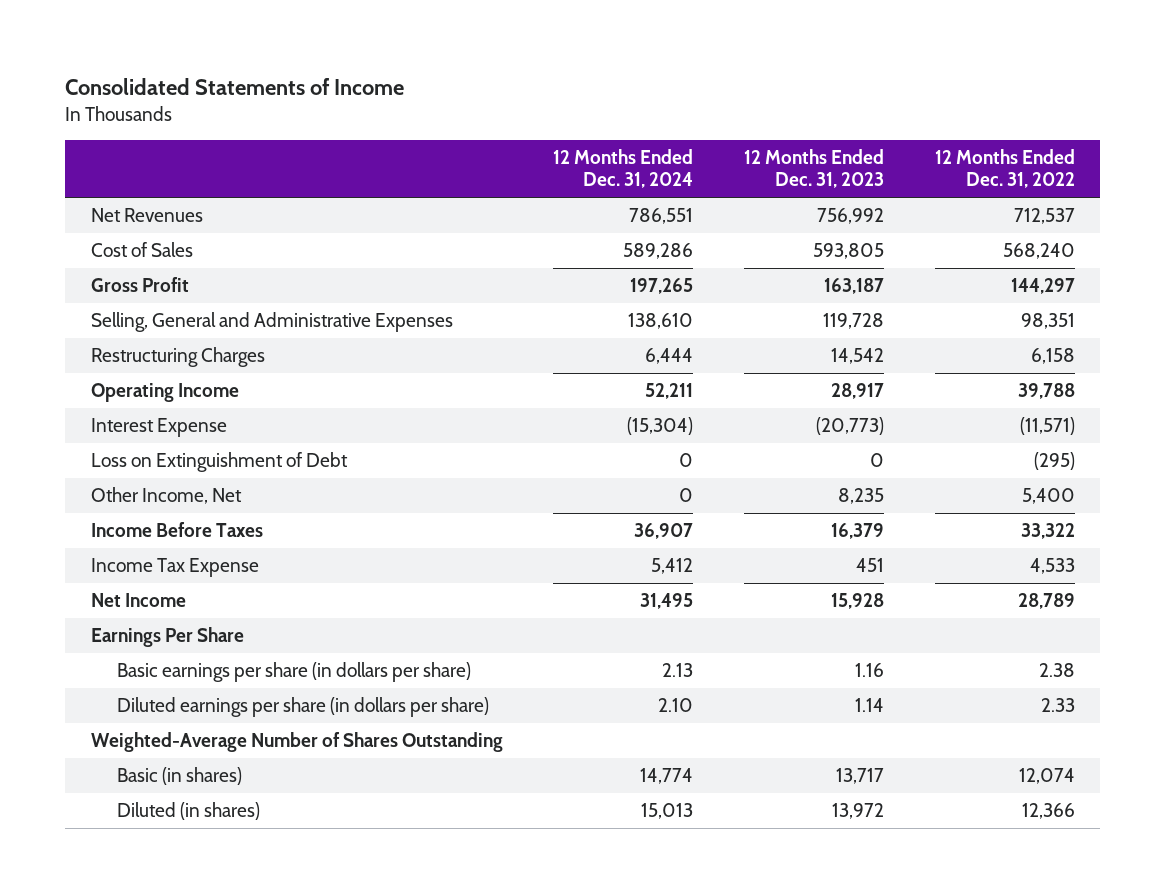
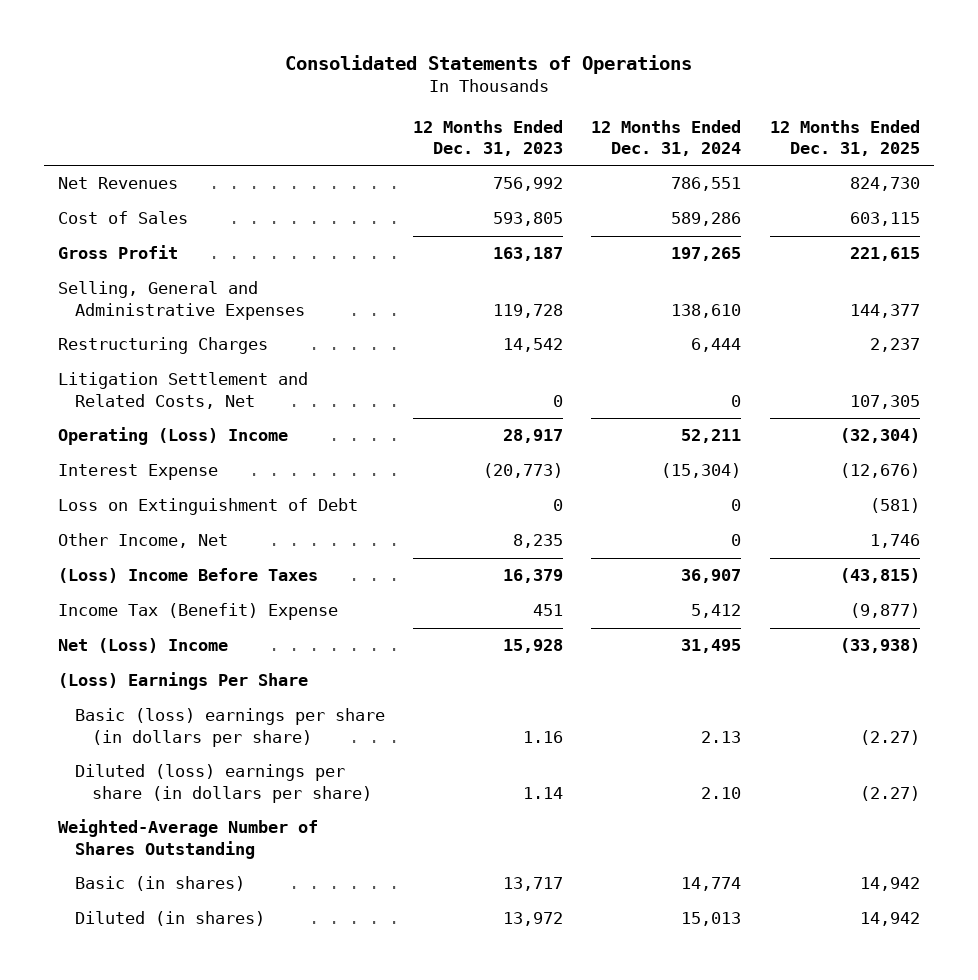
[65,77,405,95] Consolidated Statements of Income -> [284,54,692,74] Consolidated Statements of Operations
[934,149,1075,189] 12 Months Ended Dec. 31, 2022 -> none
none -> [769,119,920,157] 12 Months Ended Dec. 31, 2025
none -> [58,372,309,409] Litigation Settlement and Related Costs, Net
[90,383,239,403] Operating Income -> [58,427,289,446] Operating (Loss) Income
[90,522,263,538] Income Before Taxes -> [58,568,319,584] (Loss) Income Before Taxes
[90,558,259,578] Income Tax Expense -> [58,603,339,621] Income Tax (Benefit) Expense
[90,593,186,608] Net Income -> [58,638,229,654] Net (Loss) Income
[90,627,244,648] Earnings Per Share -> [58,672,309,691] (Loss) Earnings Per Share
[117,662,472,683] Basic earnings per share (in dollars per share) -> [74,708,385,747] Basic (loss) earnings per share (in dollars per share)
[117,697,490,718] Diluted earnings per share (in dollars per share) -> [74,764,372,803] Diluted (loss) earnings per share (in dollars per share)

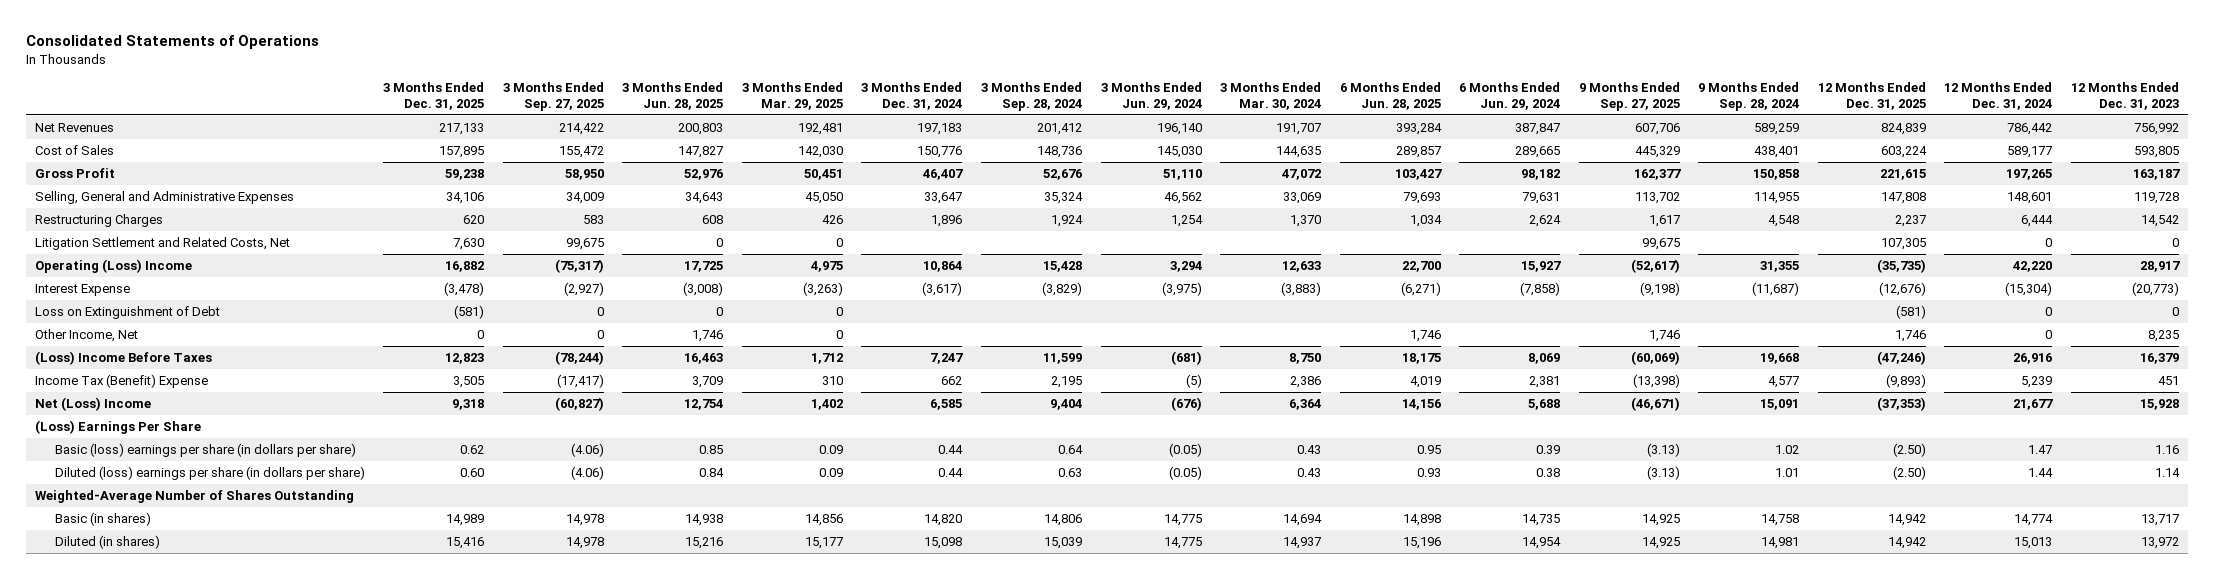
none -> [383,82,485,111] 3 Months Ended Dec. 31, 2025
none -> [502,82,604,112] 3 Months Ended Sep. 27, 2025
none -> [622,82,724,111] 3 Months Ended Jun. 28, 2025
none -> [741,82,843,111] 3 Months Ended Mar. 29, 2025
none -> [861,82,963,111] 3 Months Ended Dec. 31, 2024
none -> [981,82,1083,112] 3 Months Ended Sep. 28, 2024
none -> [1100,82,1202,111] 3 Months Ended Jun. 29, 2024
none -> [1220,82,1322,111] 3 Months Ended Mar. 30, 2024
none -> [1339,82,1441,111] 6 Months Ended Jun. 28, 2025
none -> [1459,82,1561,111] 6 Months Ended Jun. 29, 2024
none -> [1578,82,1680,112] 9 Months Ended Sep. 27, 2025
none -> [1698,82,1800,112] 9 Months Ended Sep. 28, 2024
[671,177,742,192] 786,551 -> [2007,122,2053,135] 786,442
[849,177,920,192] 824,730 -> [1880,122,1926,135] 824,839
[671,212,742,227] 589,286 -> [2007,145,2053,158] 589,177
[849,212,920,227] 603,115 -> [1880,145,1927,158] 603,224
[671,303,742,318] 138,610 -> [2007,191,2053,204] 148,601
[849,303,920,318] 144,377 -> [1880,191,1926,204] 147,808
[681,429,742,444] 52,211 -> [2013,260,2053,272] 42,220
[839,428,920,444] (32,304) -> [1876,258,1926,273] (35,735)
[681,569,742,584] 36,907 -> [2013,352,2053,364] 26,916
[839,568,920,584] (43,815) -> [1876,350,1926,365] (47,246)
[691,604,742,619] 5,412 -> [2021,375,2053,388] 5,239
[849,603,920,619] (9,877) -> [1885,373,1926,388] (9,893)
[681,639,742,654] 31,495 -> [2013,398,2054,410] 21,677
[839,638,920,654] (33,938) -> [1876,396,1926,411] (37,353)
[701,730,742,743] 2.13 -> [2028,444,2053,454] 1.47
[859,729,920,745] (2.27) -> [1892,442,1926,457] (2.50)
[701,786,742,799] 2.10 -> [2028,467,2054,477] 1.44
[859,785,920,801] (2.27) -> [1892,465,1926,480] (2.50)

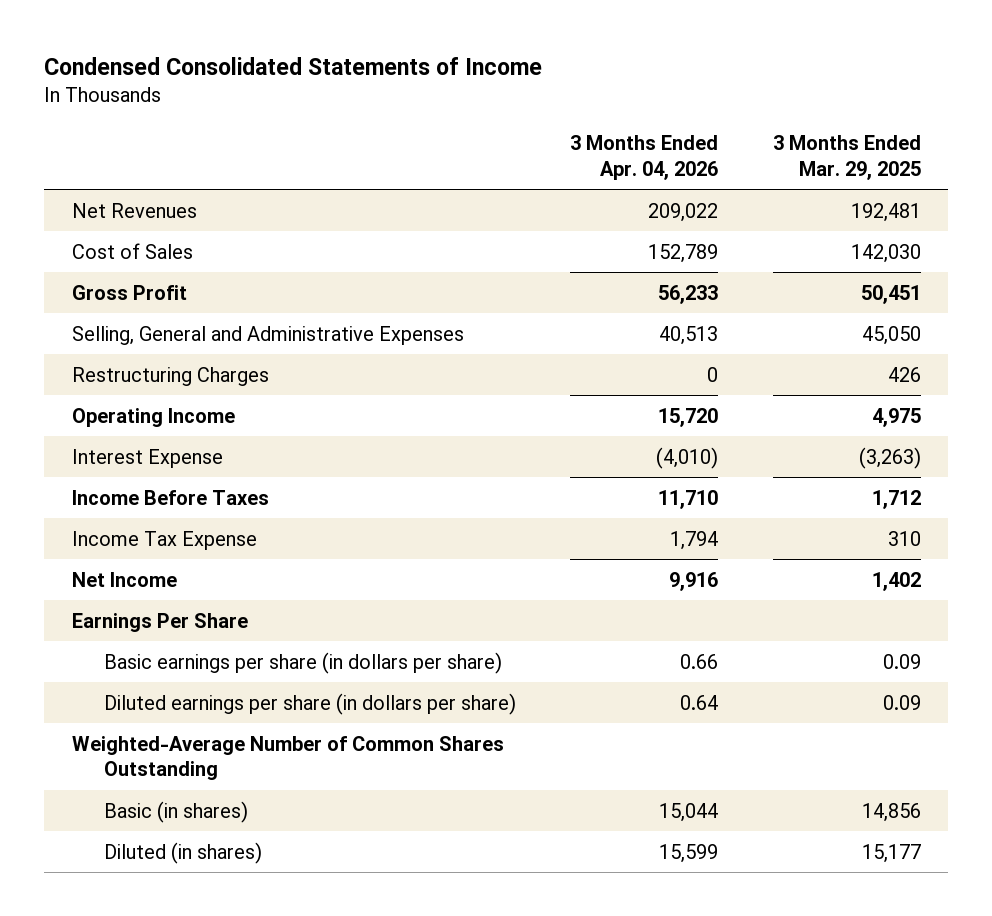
[25,34,319,49] Consolidated Statements of Operations -> [44,57,543,76] Condensed Consolidated Statements of Income
[383,82,485,111] 3 Months Ended Dec. 31, 2025 -> none
[502,82,604,112] 3 Months Ended Sep. 27, 2025 -> none
[622,82,724,111] 3 Months Ended Jun. 28, 2025 -> none
[861,82,963,111] 3 Months Ended Dec. 31, 2024 -> none
[981,82,1083,112] 3 Months Ended Sep. 28, 2024 -> none
[1100,82,1202,111] 3 Months Ended Jun. 29, 2024 -> none
[1220,82,1322,111] 3 Months Ended Mar. 30, 2024 -> none
[1339,82,1441,111] 6 Months Ended Jun. 28, 2025 -> none
[1459,82,1561,111] 6 Months Ended Jun. 29, 2024 -> none
[1578,82,1680,112] 9 Months Ended Sep. 27, 2025 -> none
[1698,82,1800,112] 9 Months Ended Sep. 28, 2024 -> none
[1817,82,1926,111] 12 Months Ended Dec. 31, 2025 -> none
[1944,82,2053,111] 12 Months Ended Dec. 31, 2024 -> none
[2070,82,2179,111] 12 Months Ended Dec. 31, 2023 -> none
none -> [570,134,719,180] 3 Months Ended Apr. 04, 2026
[34,236,290,250] Litigation Settlement and Related Costs, Net -> none
[34,258,192,273] Operating (Loss) Income -> [71,407,235,427] Operating Income
[34,305,220,319] Loss on Extinguishment of Debt -> none
[34,328,138,342] Other Income, Net -> none
[34,350,212,365] (Loss) Income Before Taxes -> [71,489,269,505] Income Before Taxes
[34,373,208,388] Income Tax (Benefit) Expense -> [71,530,257,550] Income Tax Expense
[34,396,151,411] Net (Loss) Income -> [71,571,177,587] Net Income
[34,419,201,434] (Loss) Earnings Per Share -> [71,612,248,632] Earnings Per Share
[54,442,356,457] Basic (loss) earnings per share (in dollars per share) -> [103,651,502,674] Basic earnings per share (in dollars per share)
[54,465,365,480] Diluted (loss) earnings per share (in dollars per share) -> [103,692,516,715] Diluted earnings per share (in dollars per share)
[34,489,354,503] Weighted-Average Number of Shares Outstanding -> [71,735,504,781] Weighted-Average Number of Common Shares Outstanding

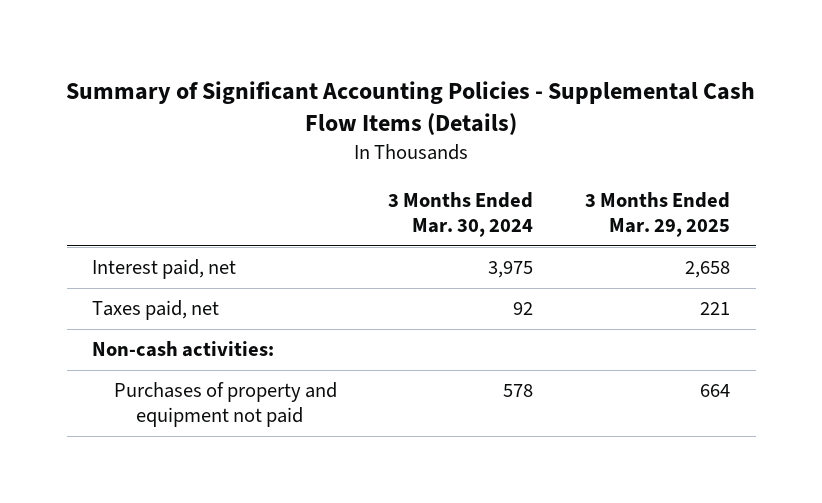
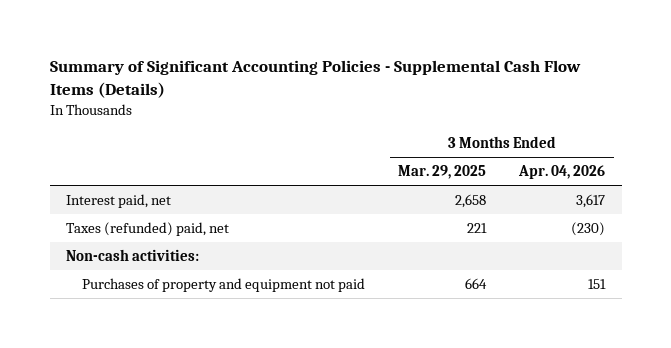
[388,191,534,237] 3 Months Ended Mar. 30, 2024 -> none
none -> [518,165,606,180] Apr. 04, 2026
[92,300,220,321] Taxes paid, net -> [66,221,230,236] Taxes (refunded) paid, net

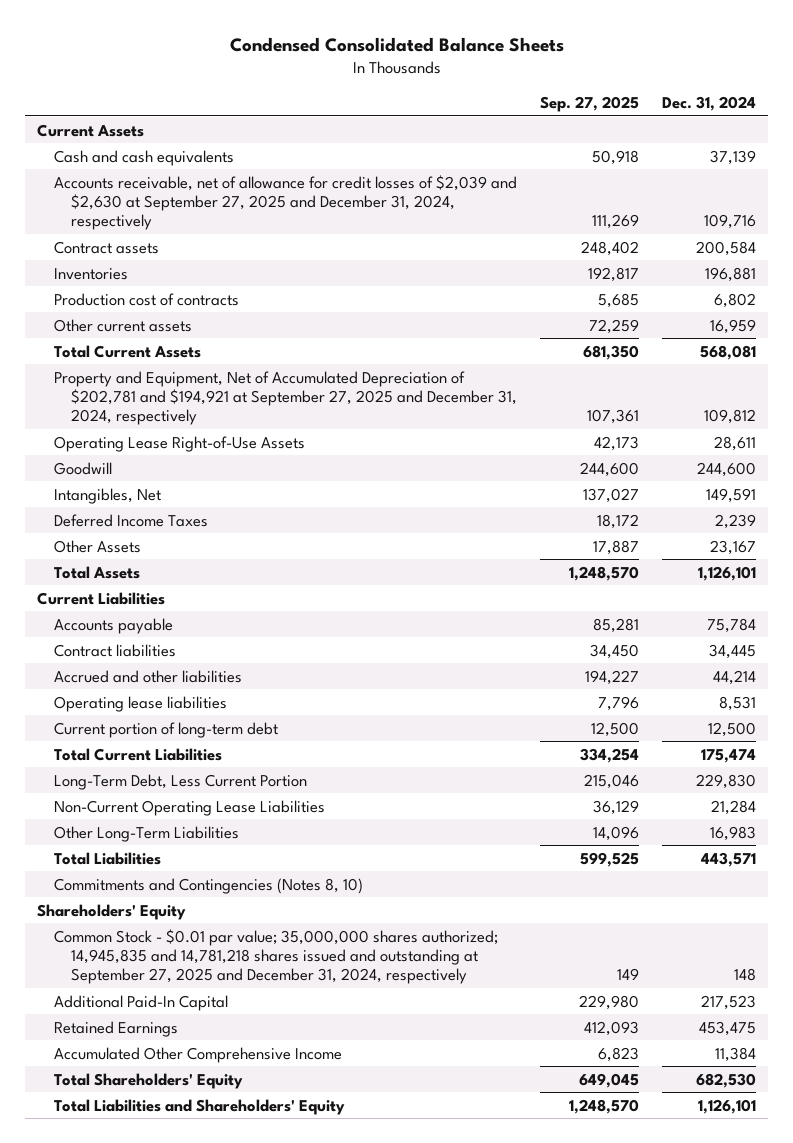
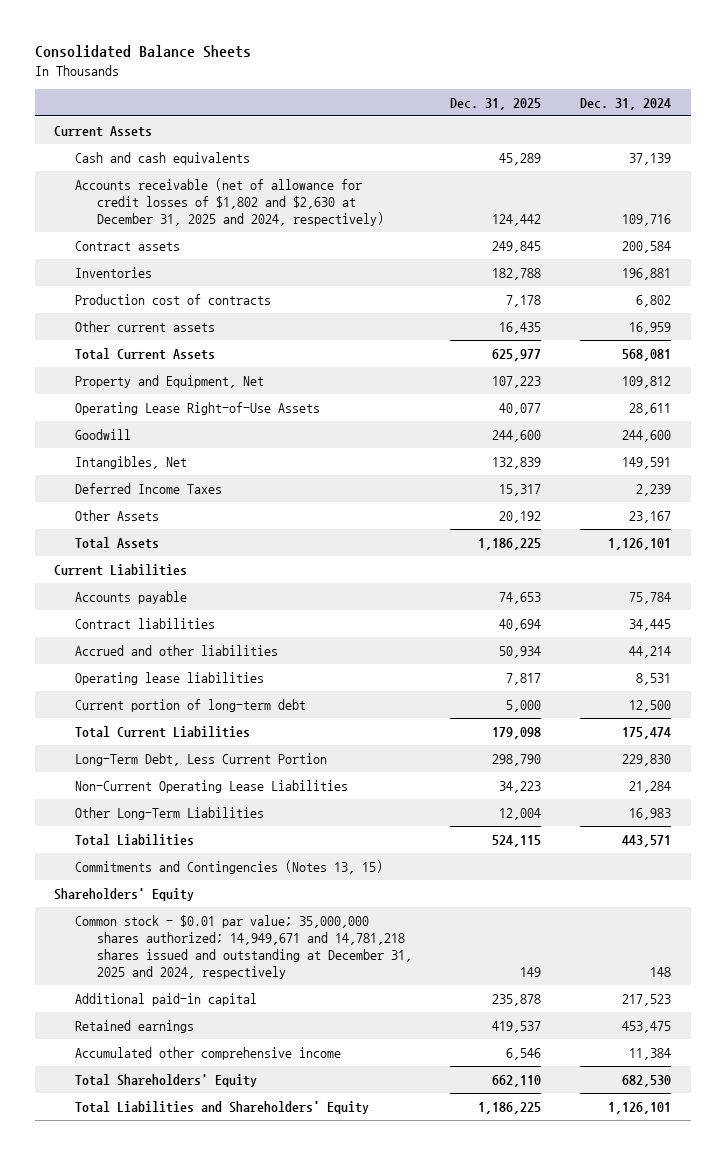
[229,36,564,52] Condensed Consolidated Balance Sheets -> [34,45,251,59] Consolidated Balance Sheets
[540,96,640,113] Sep. 27, 2025 -> none
none -> [450,97,542,110] Dec. 31, 2025
[54,174,518,231] Accounts receivable, net of allowance for credit losses of $2,039 and $2,630 at September 27, 2025 and December 31, 2024, respectively -> [75,178,384,227] Accounts receivable (net of allowance for credit losses of $1,802 and $2,630 at December 31, 2025 and 2024, respectively)
[54,370,518,426] Property and Equipment, Net of Accumulated Depreciation of $202,781 and $194,921 at September 27, 2025 and December 31, 2024, respectively -> [75,375,265,389] Property and Equipment, Net
[54,877,364,894] Commitments and Contingencies (Notes 8, 10) -> [75,860,384,875] Commitments and Contingencies (Notes 13, 15)
[54,928,499,985] Common Stock - $0.01 par value; 35,000,000 shares authorized; 14,945,835 and 14,781,218 shares issued and outstanding at September 27, 2025 and December 31, 2024, respectively -> [75,915,412,980] Common stock - $0.01 par value; 35,000,000 shares authorized; 14,949,671 and 14,781,218 shares issued and outstanding at December 31, 2025 and 2024, respectively
[54,994,229,1011] Additional Paid-In Capital -> [75,993,258,1007] Additional paid-in capital
[54,1020,179,1037] Retained Earnings -> [75,1020,195,1034] Retained earnings
[54,1046,343,1063] Accumulated Other Comprehensive Income -> [75,1047,342,1061] Accumulated other comprehensive income

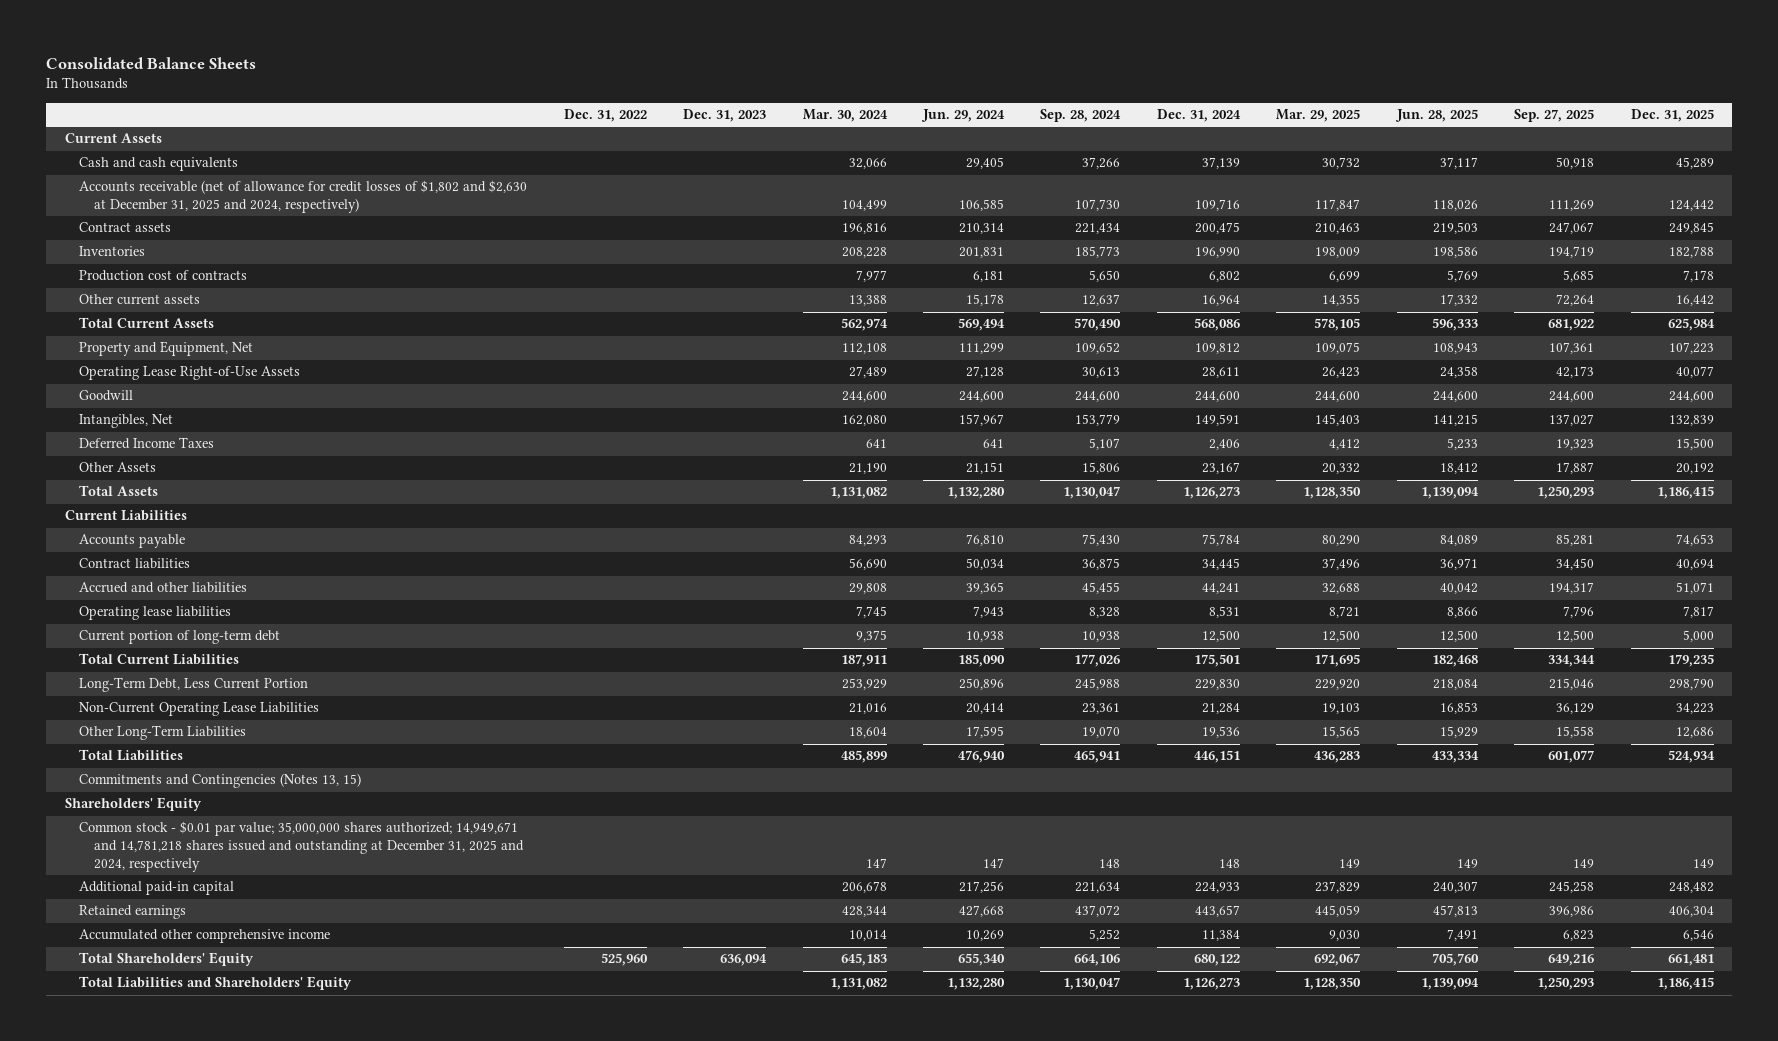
none -> [563,109,647,123] Dec. 31, 2022
none -> [683,109,767,123] Dec. 31, 2023
none -> [802,109,888,123] Mar. 30, 2024
none -> [921,109,1006,123] Jun. 29, 2024
none -> [1040,109,1122,123] Sep. 28, 2024
none -> [1276,109,1361,123] Mar. 29, 2025
none -> [1394,109,1478,123] Jun. 28, 2025
none -> [1514,109,1595,123] Sep. 27, 2025
[622,241,672,254] 200,584 -> [1194,222,1240,235] 200,475
[622,268,672,281] 196,881 -> [1194,247,1240,259] 196,990
[499,322,542,335] 16,435 -> [1675,295,1714,307] 16,442
[629,322,672,335] 16,959 -> [1201,295,1240,307] 16,964
[492,349,542,362] 625,977 -> [1667,318,1715,332] 625,984
[622,349,672,362] 568,081 -> [1193,318,1240,332] 568,086
[499,484,542,497] 15,317 -> [1675,438,1714,451] 15,500
[636,484,672,497] 2,239 -> [1208,439,1240,451] 2,406
[478,538,542,551] 1,186,225 -> [1656,486,1714,500] 1,186,415
[608,538,672,551] 1,126,101 -> [1182,486,1240,500] 1,126,273
[499,646,542,659] 50,934 -> [1675,582,1714,595] 51,071
[629,646,672,659] 44,214 -> [1201,583,1240,595] 44,241
[492,727,542,740] 179,098 -> [1667,654,1714,668] 179,235
[622,727,672,740] 175,474 -> [1193,654,1240,668] 175,501
[499,808,542,821] 12,004 -> [1675,727,1714,739] 12,686
[629,808,672,821] 16,983 -> [1201,726,1240,739] 19,536
[492,835,542,848] 524,115 -> [1667,750,1715,764] 524,934
[622,835,672,848] 443,571 -> [1193,750,1240,764] 446,151
[492,994,542,1007] 235,878 -> [1668,882,1714,894] 248,482
[622,994,672,1007] 217,523 -> [1194,882,1240,894] 224,933
[492,1021,542,1034] 419,537 -> [1668,906,1714,918] 406,304
[622,1021,672,1034] 453,475 -> [1194,905,1240,918] 443,657
[492,1075,542,1088] 662,110 -> [1667,954,1714,967] 661,481
[622,1075,672,1088] 682,530 -> [1193,954,1240,967] 680,122
[478,1102,542,1115] 1,186,225 -> [1656,977,1714,991] 1,186,415
[608,1102,672,1115] 1,126,101 -> [1182,977,1240,991] 1,126,273

